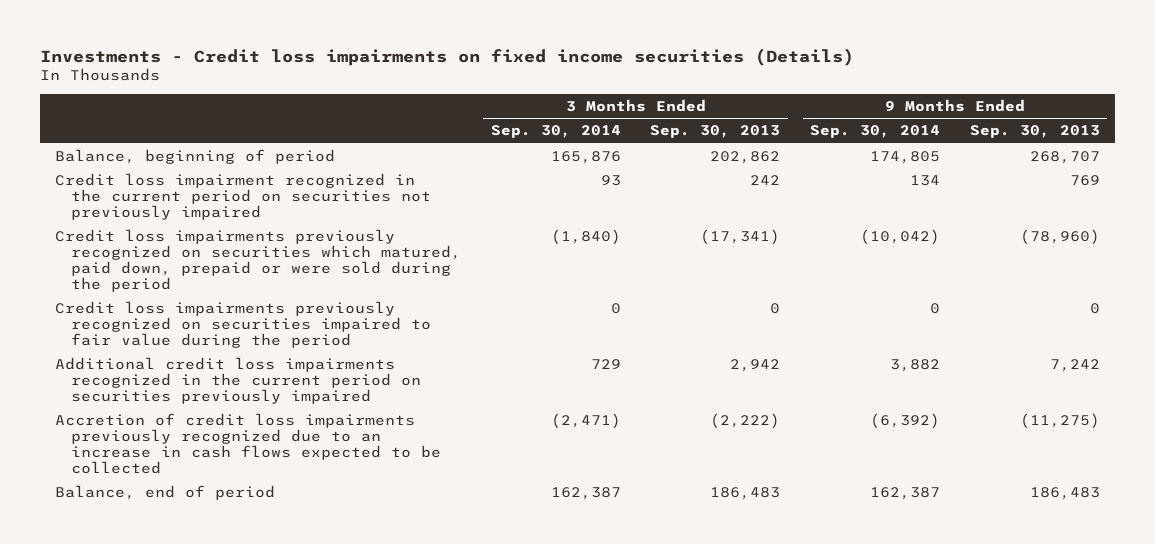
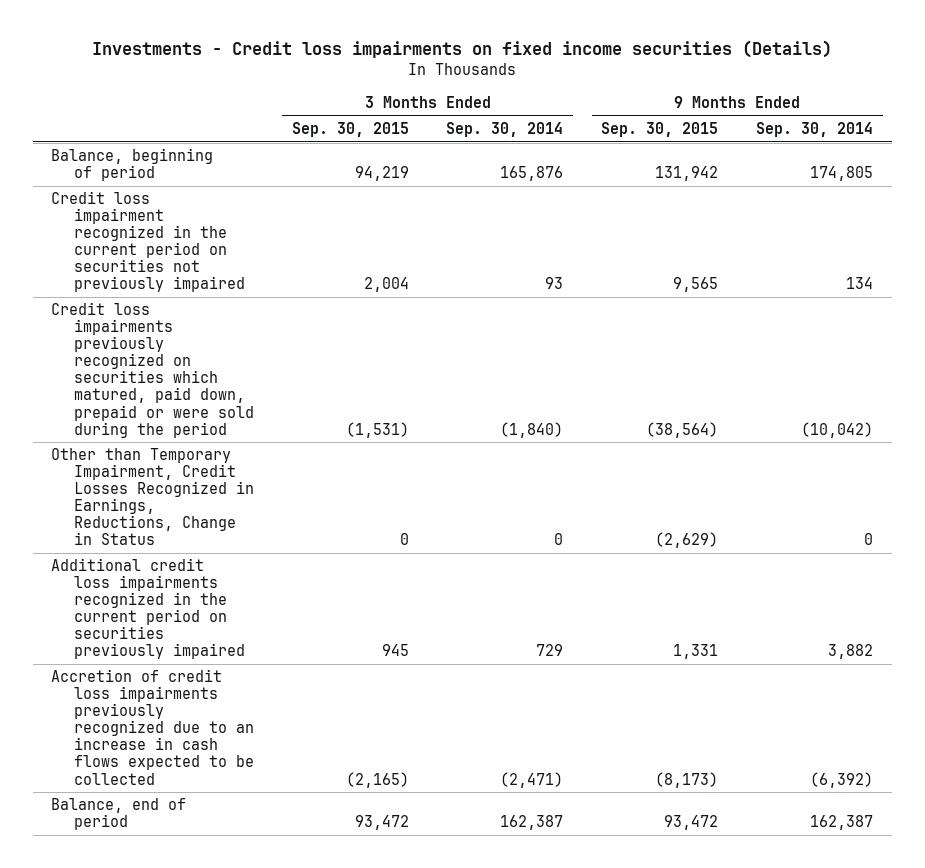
[650,125,781,139] Sep. 30, 2013 -> none
[969,125,1100,139] Sep. 30, 2013 -> none
none -> [291,121,409,137] Sep. 30, 2015
none -> [601,121,719,137] Sep. 30, 2015
[54,301,432,348] Credit loss impairments previously recognized on securities impaired to fair value during the period -> [51,448,254,546] Other than Temporary Impairment, Credit Losses Recognized in Earnings, Reductions, Change in Status

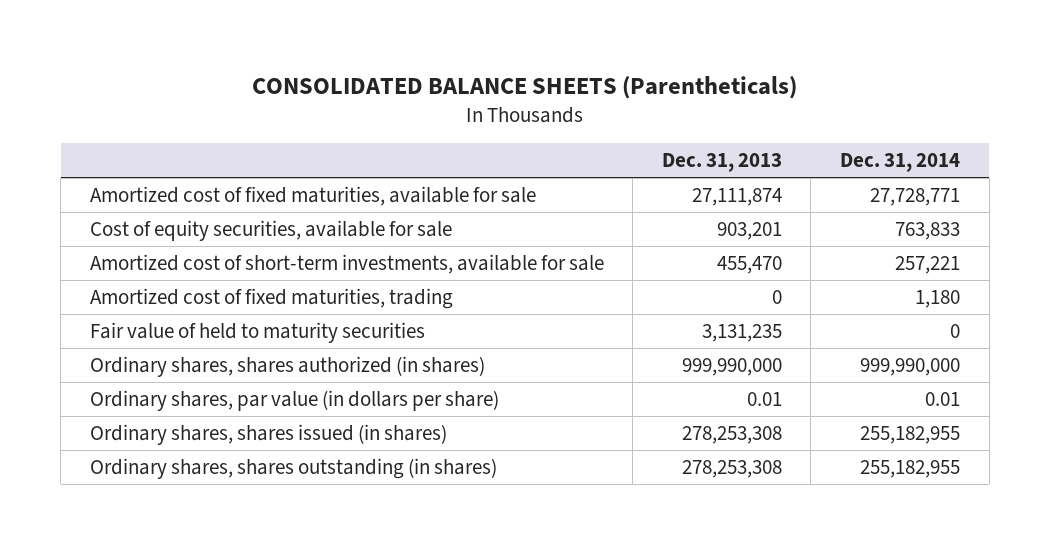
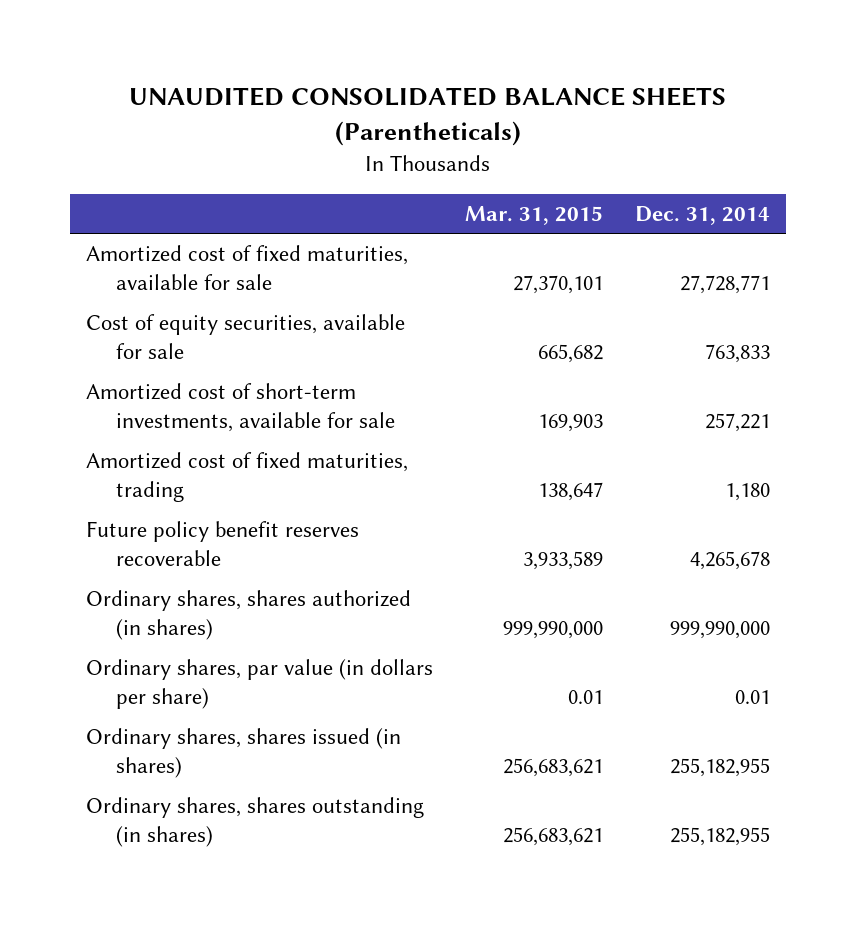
[251,75,797,99] CONSOLIDATED BALANCE SHEETS (Parentheticals) -> [128,86,726,147] UNAUDITED CONSOLIDATED BALANCE SHEETS (Parentheticals)
[661,153,782,173] Dec. 31, 2013 -> none
none -> [464,205,603,225] Mar. 31, 2015
[89,321,425,343] Fair value of held to maturity securities -> none
none -> [85,521,359,567] Future policy benefit reserves recoverable

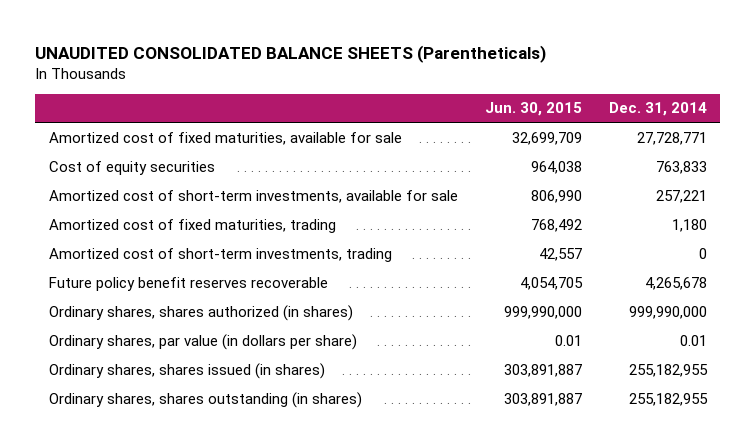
[464,205,603,225] Mar. 31, 2015 -> none
none -> [484,102,582,117] Jun. 30, 2015
[85,314,405,360] Cost of equity securities, available for sale -> [48,160,215,175] Cost of equity securities
none -> [48,247,392,262] Amortized cost of short-term investments, trading

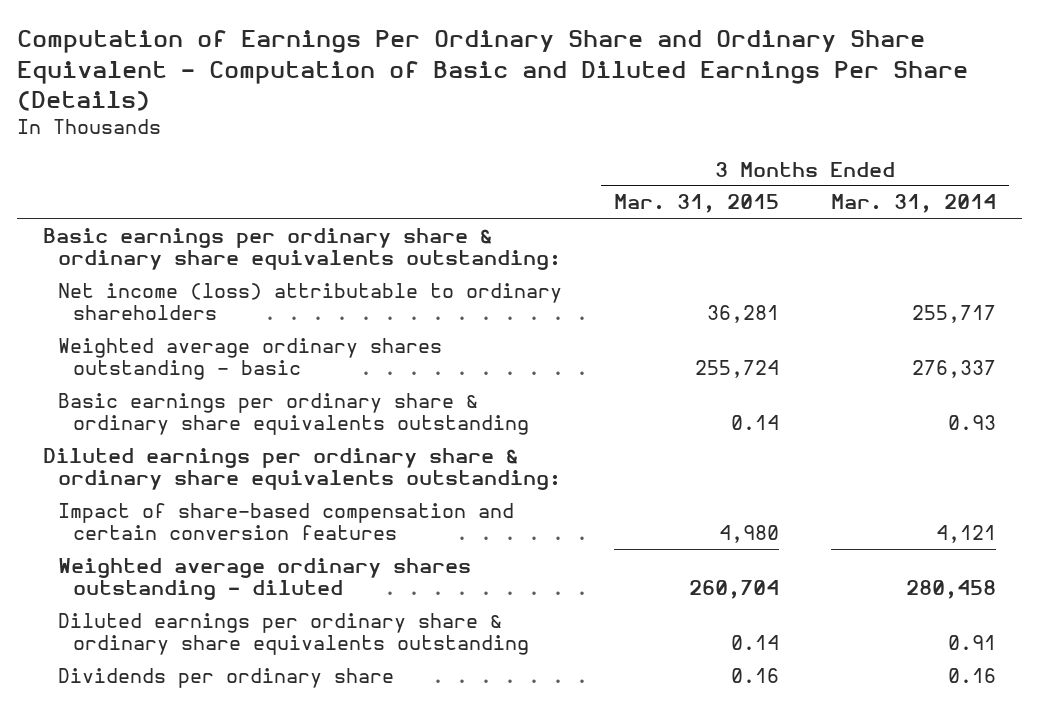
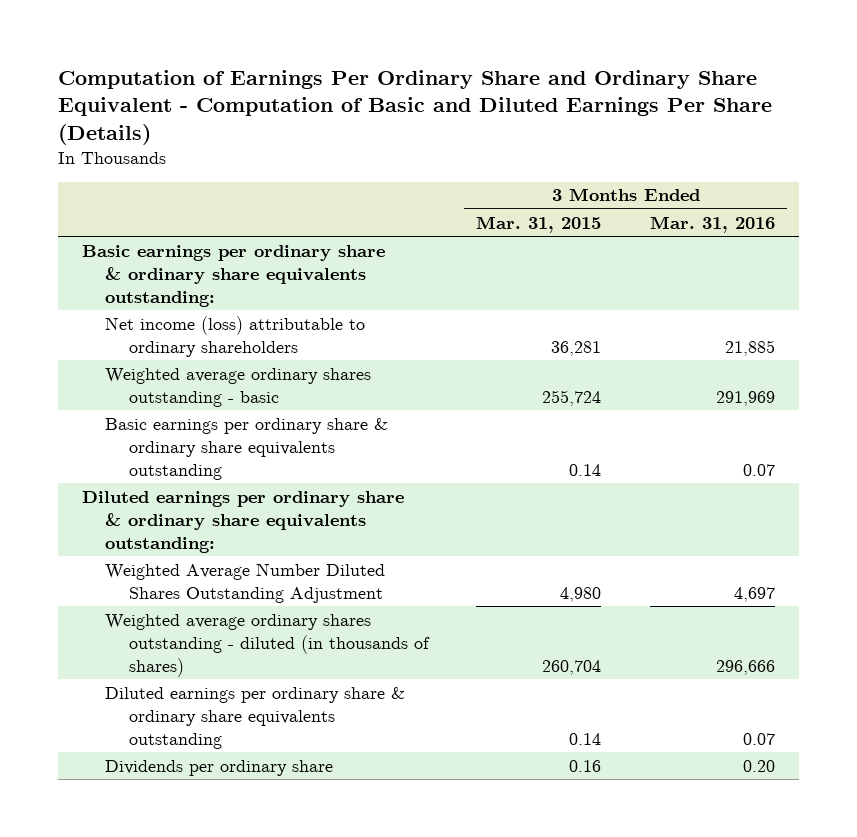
[830,194,996,214] Mar. 31, 2014 -> none
none -> [649,215,775,233] Mar. 31, 2016
[58,502,515,541] Impact of share-based compensation and certain conversion features -> [105,562,386,603] Weighted Average Number Diluted Shares Outstanding Adjustment
[58,557,472,601] Weighted average ordinary shares outstanding - diluted -> [105,613,430,677] Weighted average ordinary shares outstanding - diluted (in thousands of shares)

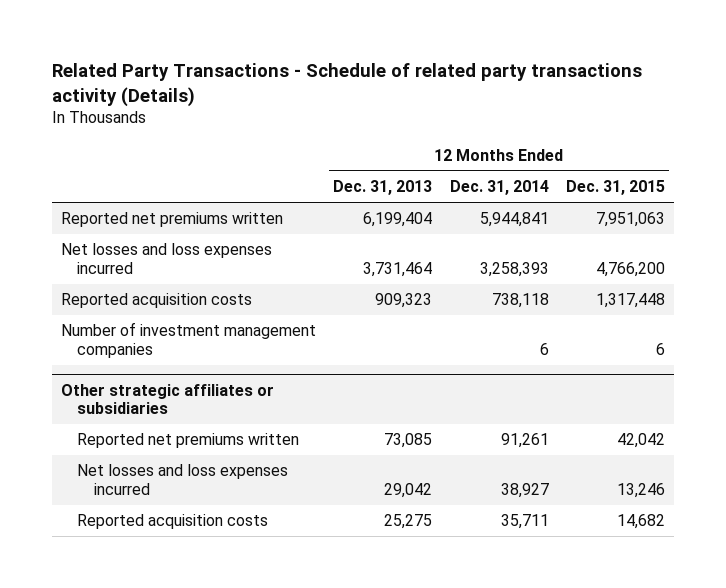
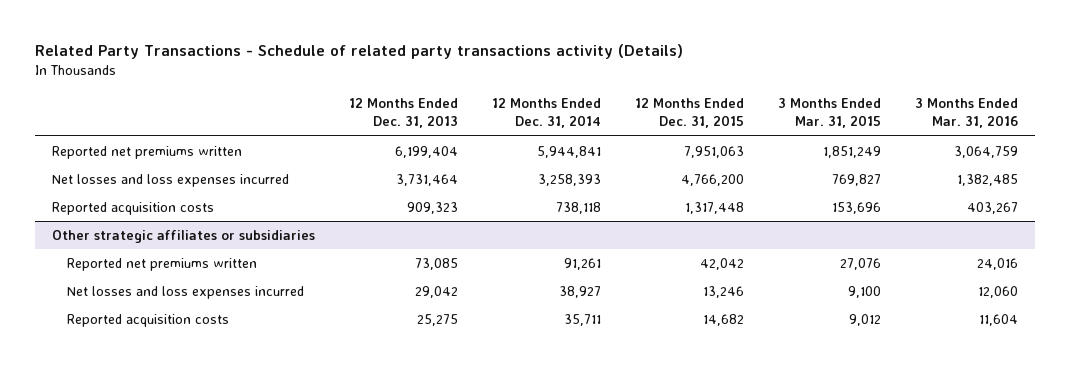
none -> [777,98,881,129] 3 Months Ended Mar. 31, 2015
none -> [914,98,1018,129] 3 Months Ended Mar. 31, 2016
[60,322,316,359] Number of investment management companies -> none

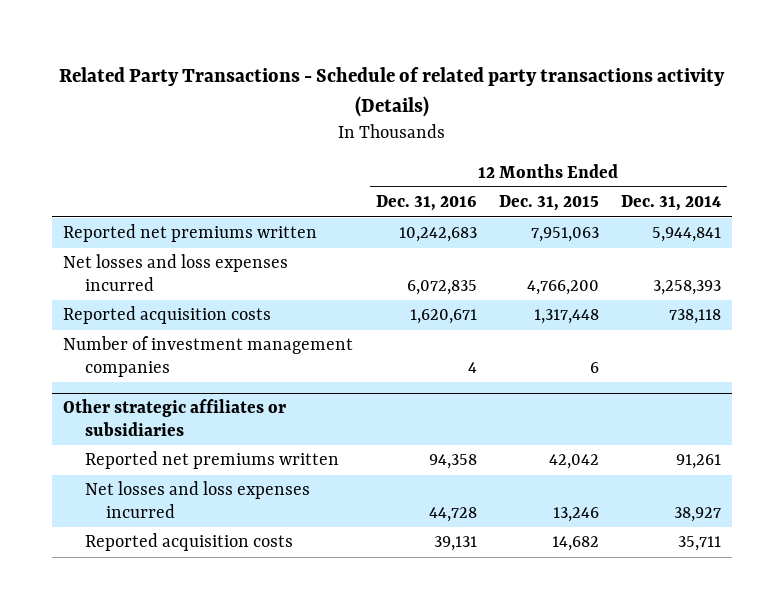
[348,98,458,129] 12 Months Ended Dec. 31, 2013 -> none
[777,98,881,129] 3 Months Ended Mar. 31, 2015 -> none
[914,98,1018,129] 3 Months Ended Mar. 31, 2016 -> none
none -> [375,195,477,212] Dec. 31, 2016
none -> [63,336,354,377] Number of investment management companies

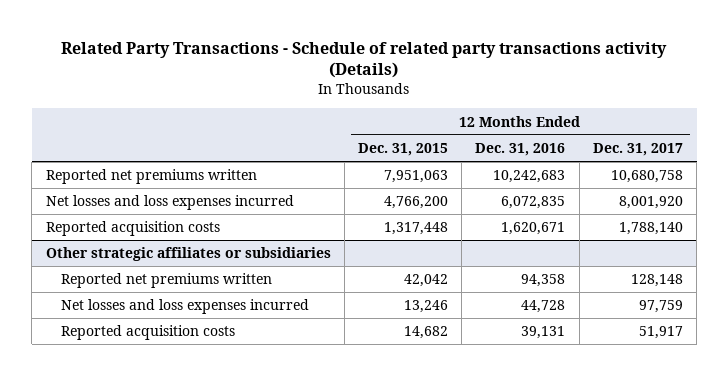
[621,195,722,212] Dec. 31, 2014 -> none
none -> [592,143,683,157] Dec. 31, 2017
[63,336,354,377] Number of investment management companies -> none

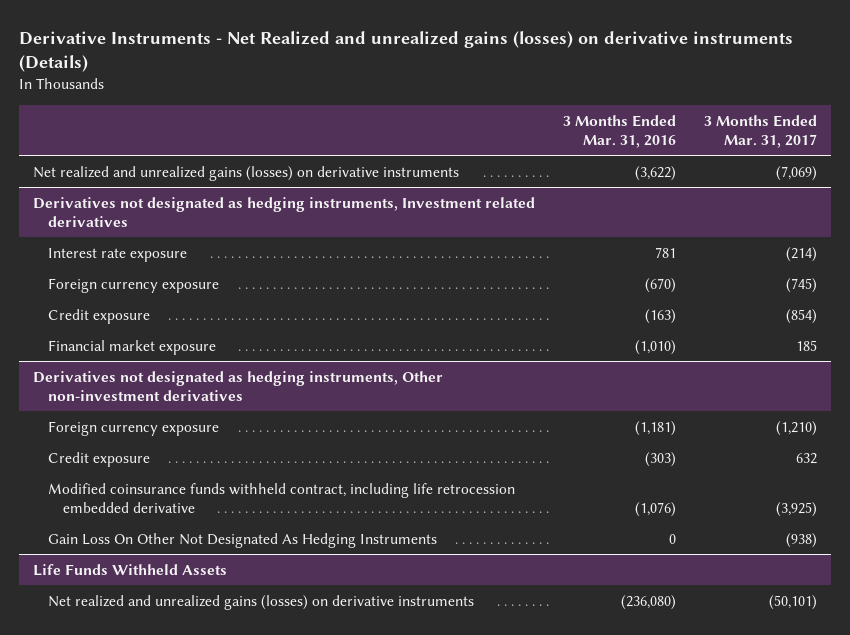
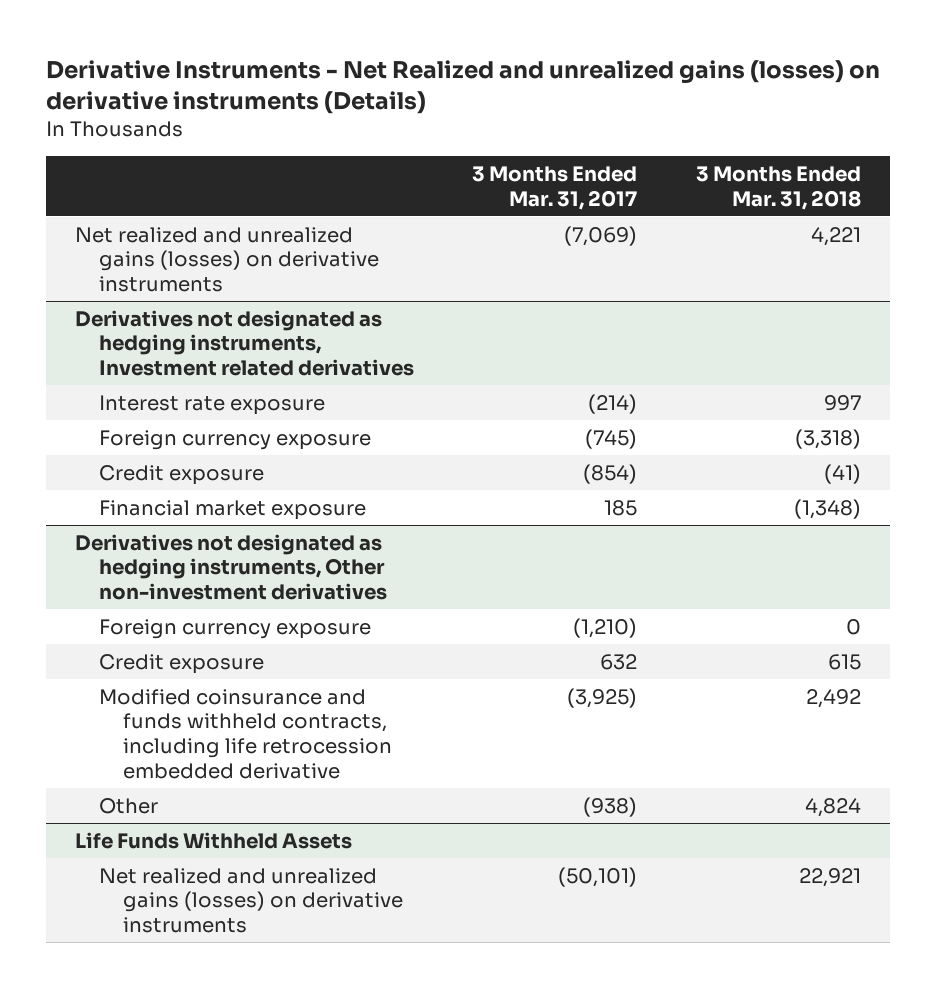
[563,114,677,148] 3 Months Ended Mar. 31, 2016 -> none
none -> [695,165,861,210] 3 Months Ended Mar. 31, 2018
[47,482,515,513] Modified coinsurance funds withheld contract, including life retrocession embedded derivative -> [99,688,393,779] Modified coinsurance and funds withheld contracts, including life retrocession embedded derivative
[47,532,437,548] Gain Loss On Other Not Designated As Hedging Instruments -> [99,797,159,814] Other

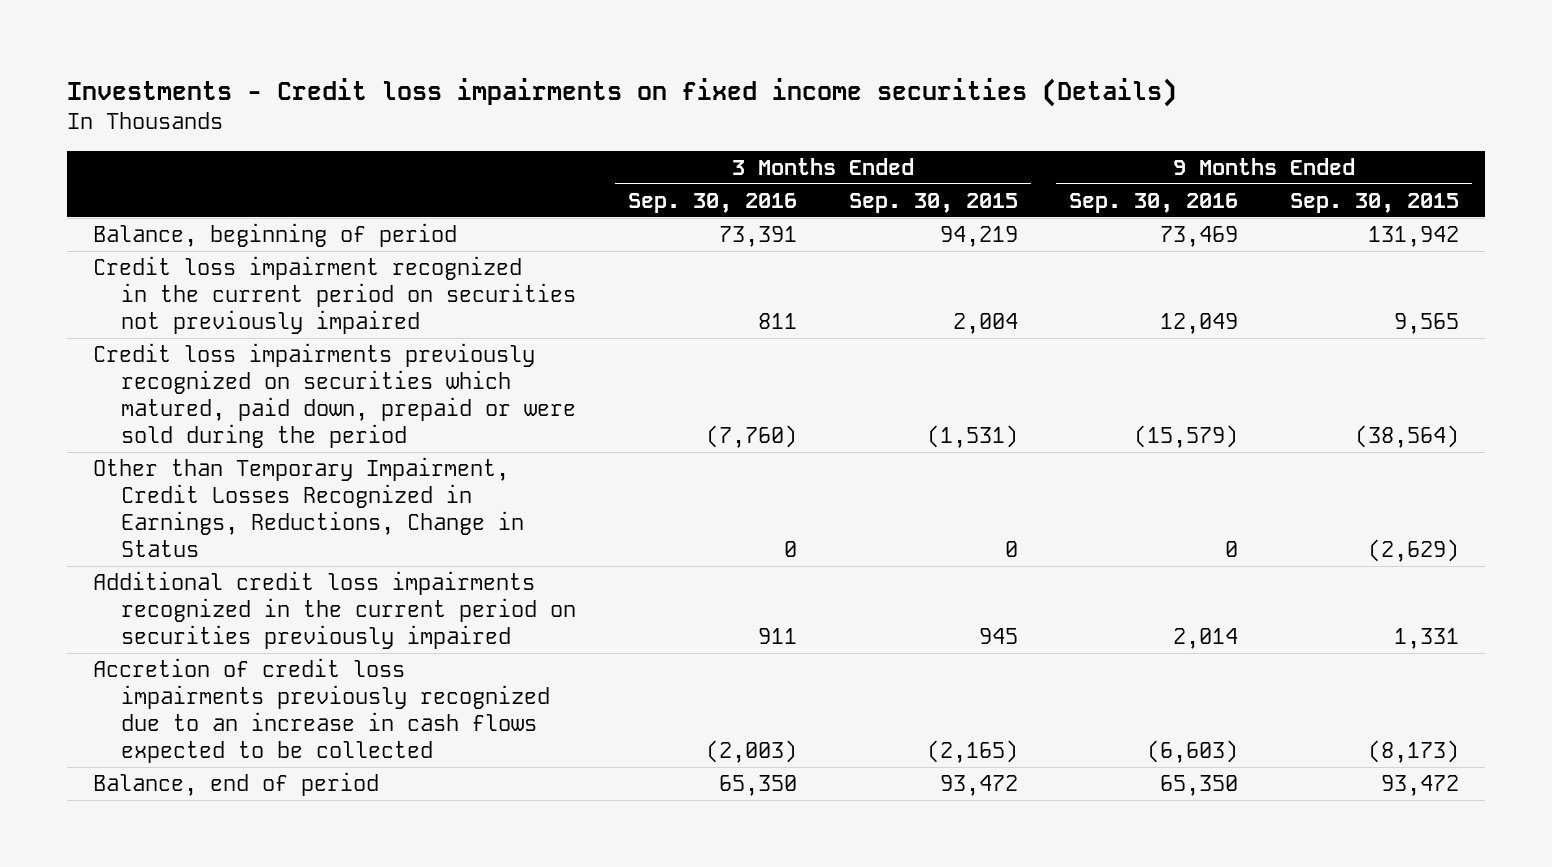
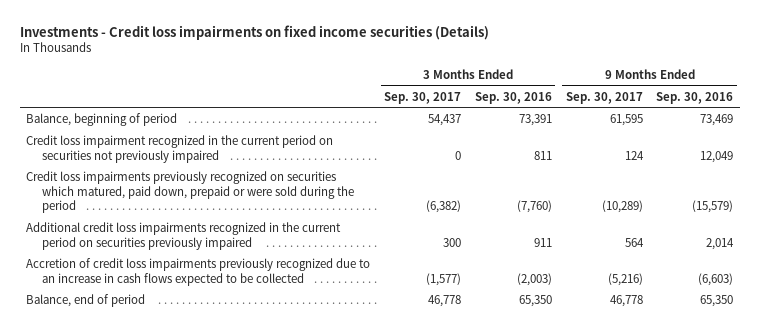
[848,192,1018,213] Sep. 30, 2015 -> none
[1290,192,1460,213] Sep. 30, 2015 -> none
none -> [384,91,462,104] Sep. 30, 2017
none -> [565,91,643,104] Sep. 30, 2017
[92,457,524,558] Other than Temporary Impairment, Credit Losses Recognized in Earnings, Reductions, Change in Status -> none

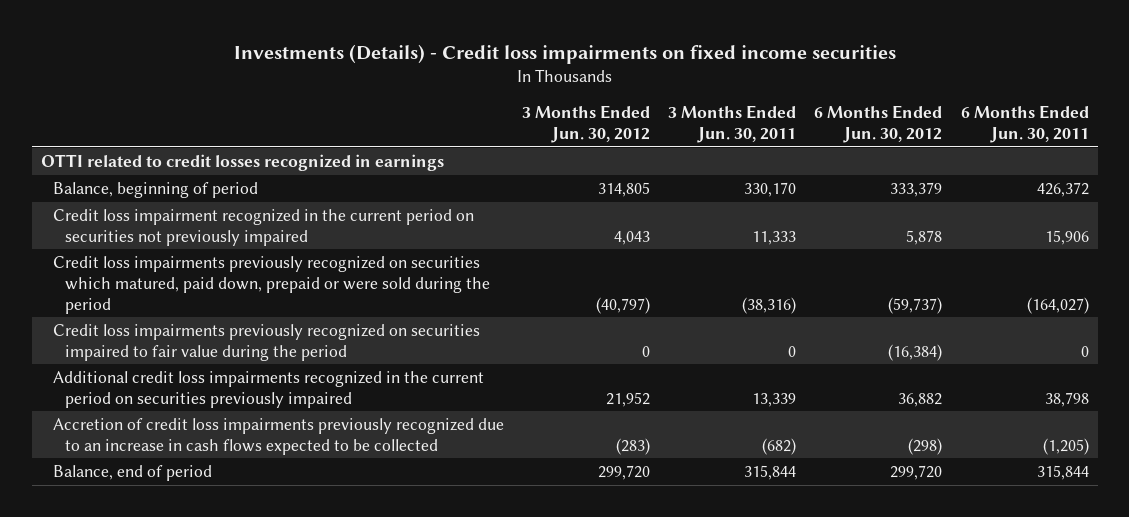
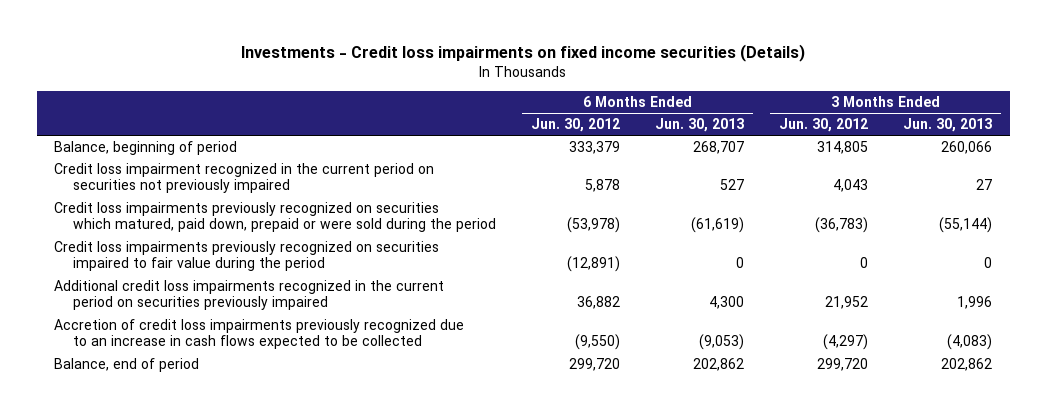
[233,43,896,64] Investments (Details) - Credit loss impairments on fixed income securities -> [241,44,806,63] Investments - Credit loss impairments on fixed income securities (Details)
[668,105,797,144] 3 Months Ended Jun. 30, 2011 -> none
[960,105,1089,144] 6 Months Ended Jun. 30, 2011 -> none
none -> [655,118,745,133] Jun. 30, 2013
none -> [903,118,993,133] Jun. 30, 2013
[40,153,444,171] OTTI related to credit losses recognized in earnings -> none
[596,296,651,314] (40,797) -> [815,217,869,234] (36,783)
[888,296,943,314] (59,737) -> [567,217,621,234] (53,978)
[888,343,943,361] (16,384) -> [567,256,621,273] (12,891)
[616,437,651,455] (283) -> [823,334,869,351] (4,297)
[908,437,943,455] (298) -> [575,334,621,351] (9,550)

